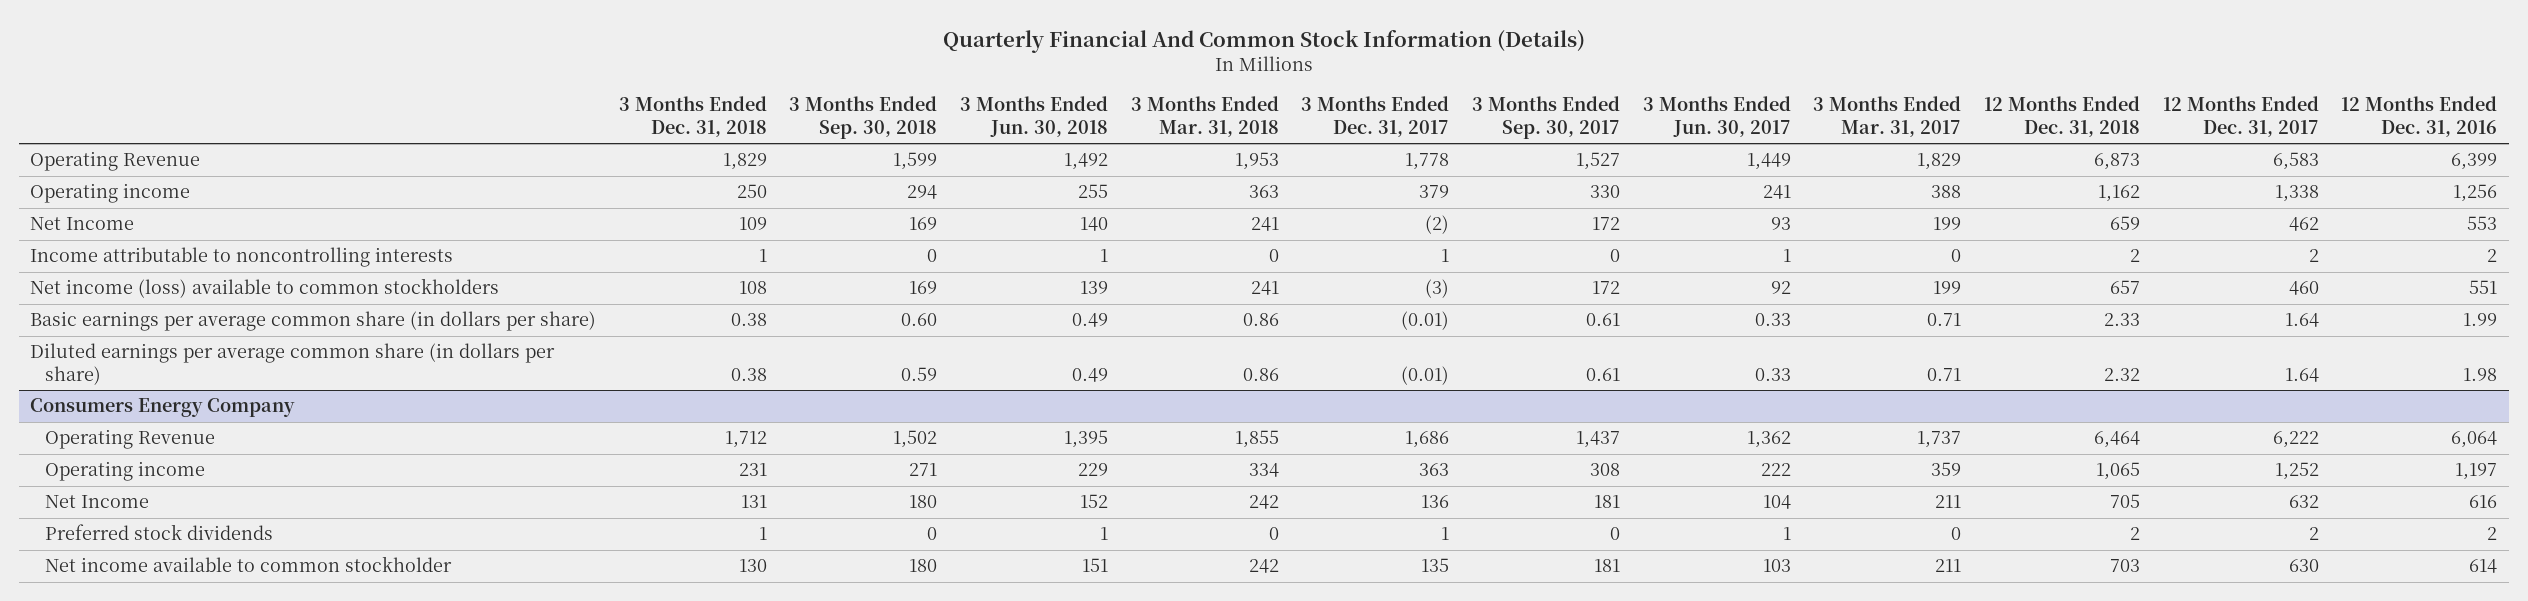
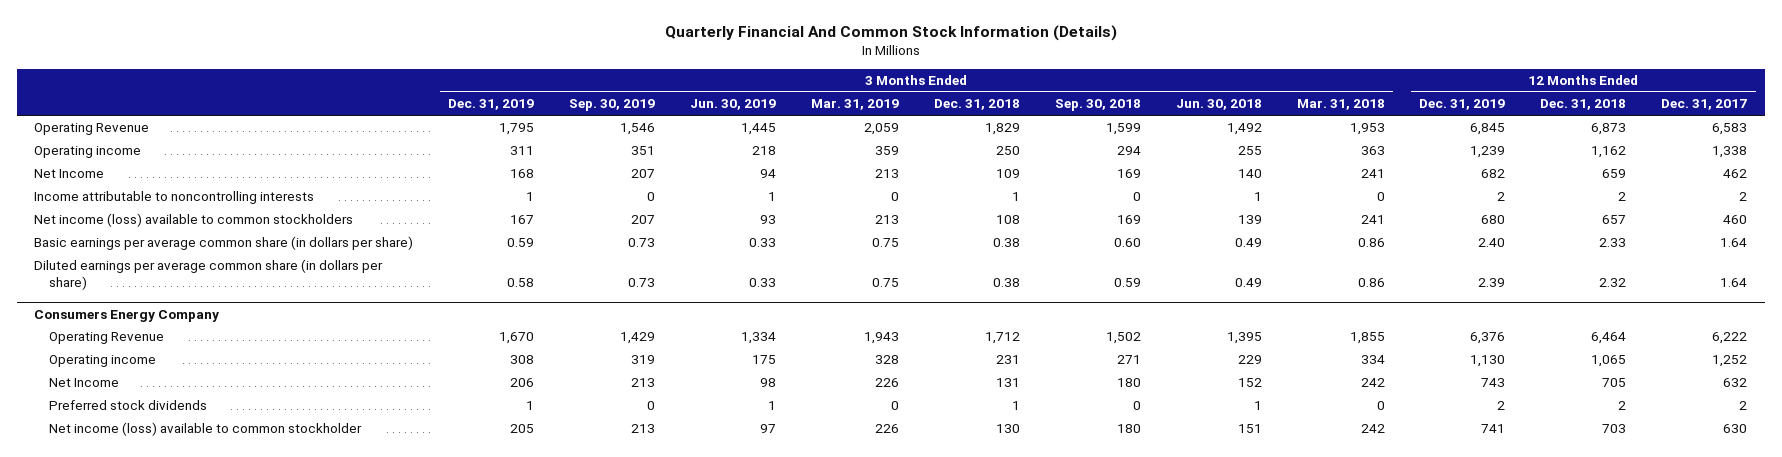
[1301,96,1450,137] 3 Months Ended Dec. 31, 2017 -> none
[1472,96,1621,139] 3 Months Ended Sep. 30, 2017 -> none
[1642,96,1791,137] 3 Months Ended Jun. 30, 2017 -> none
[1813,96,1962,137] 3 Months Ended Mar. 31, 2017 -> none
[2341,96,2498,137] 12 Months Ended Dec. 31, 2016 -> none
none -> [448,99,535,111] Dec. 31, 2019
none -> [569,99,656,112] Sep. 30, 2019
none -> [690,99,777,111] Jun. 30, 2019
none -> [810,99,899,111] Mar. 31, 2019
none -> [1419,99,1506,111] Dec. 31, 2019
[44,556,452,573] Net income available to common stockholder -> [48,422,362,437] Net income (loss) available to common stockholder

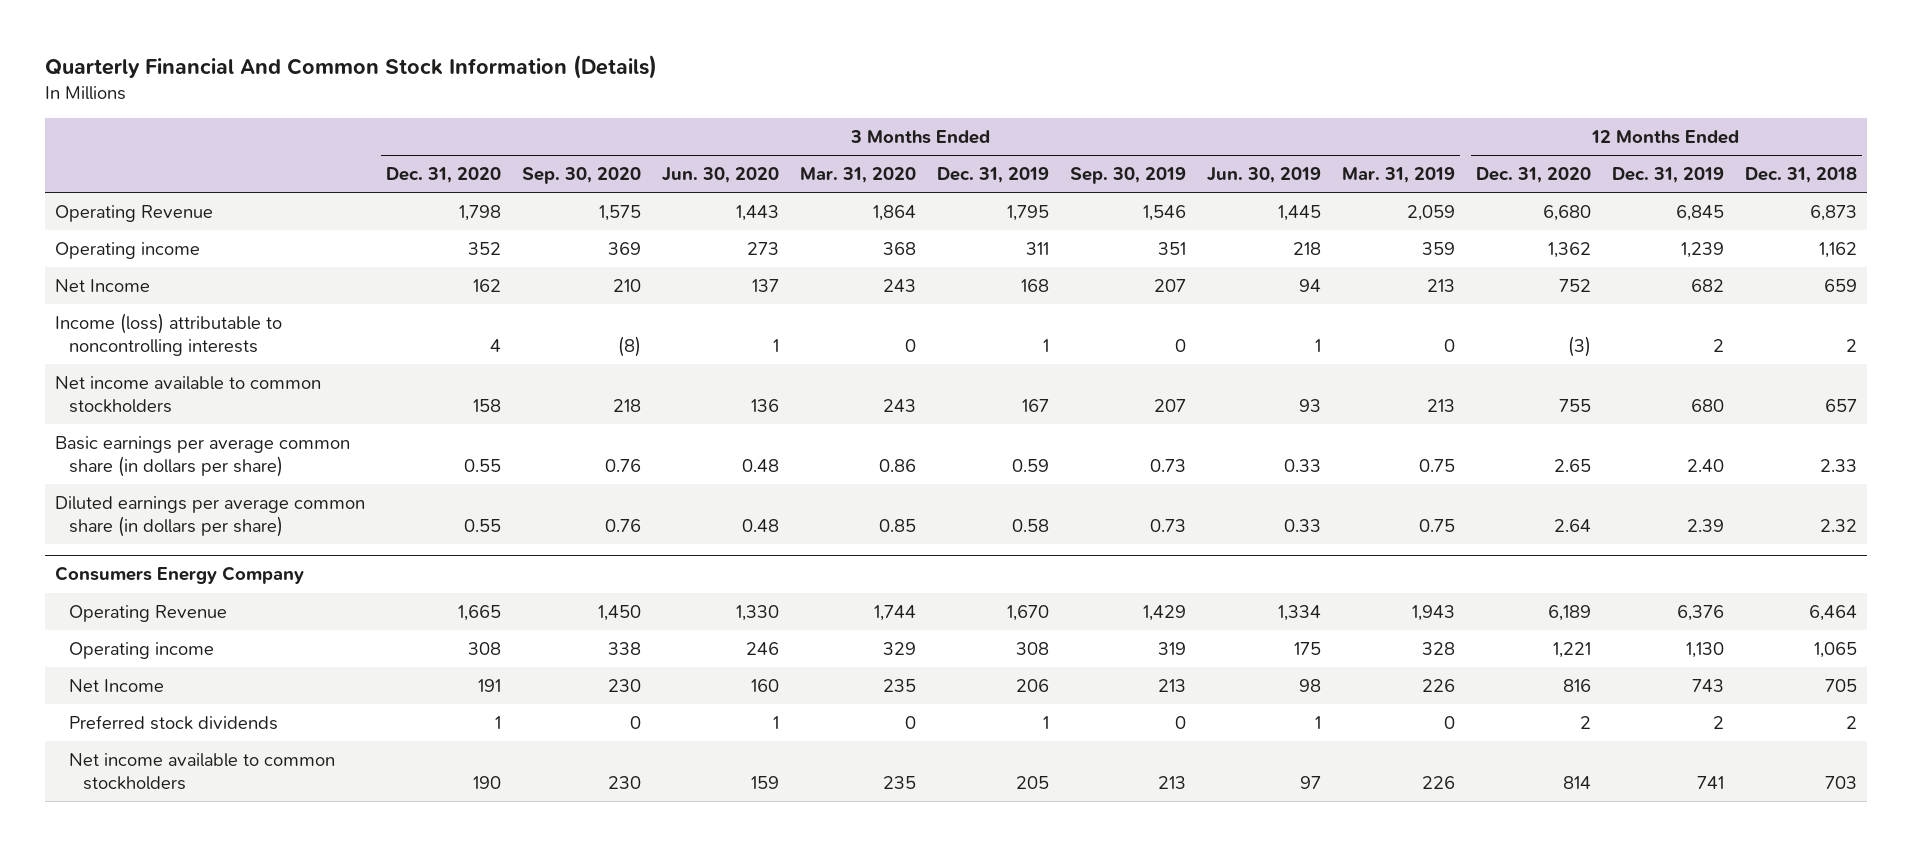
[933,99,1020,111] Dec. 31, 2018 -> none
[1054,99,1141,112] Sep. 30, 2018 -> none
[1175,99,1262,111] Jun. 30, 2018 -> none
[1296,99,1385,111] Mar. 31, 2018 -> none
[1661,99,1748,111] Dec. 31, 2017 -> none
none -> [386,167,502,184] Dec. 31, 2020
none -> [522,167,642,185] Sep. 30, 2020
none -> [662,167,780,184] Jun. 30, 2020
none -> [800,167,917,184] Mar. 31, 2020
none -> [1475,167,1591,184] Dec. 31, 2020
[34,191,315,205] Income attributable to noncontrolling interests -> [55,312,283,356] Income (loss) attributable to noncontrolling interests
[34,213,354,228] Net income (loss) available to common stockholders -> [55,375,322,413] Net income available to common stockholders
[48,422,362,437] Net income (loss) available to common stockholder -> [68,752,335,790] Net income available to common stockholders

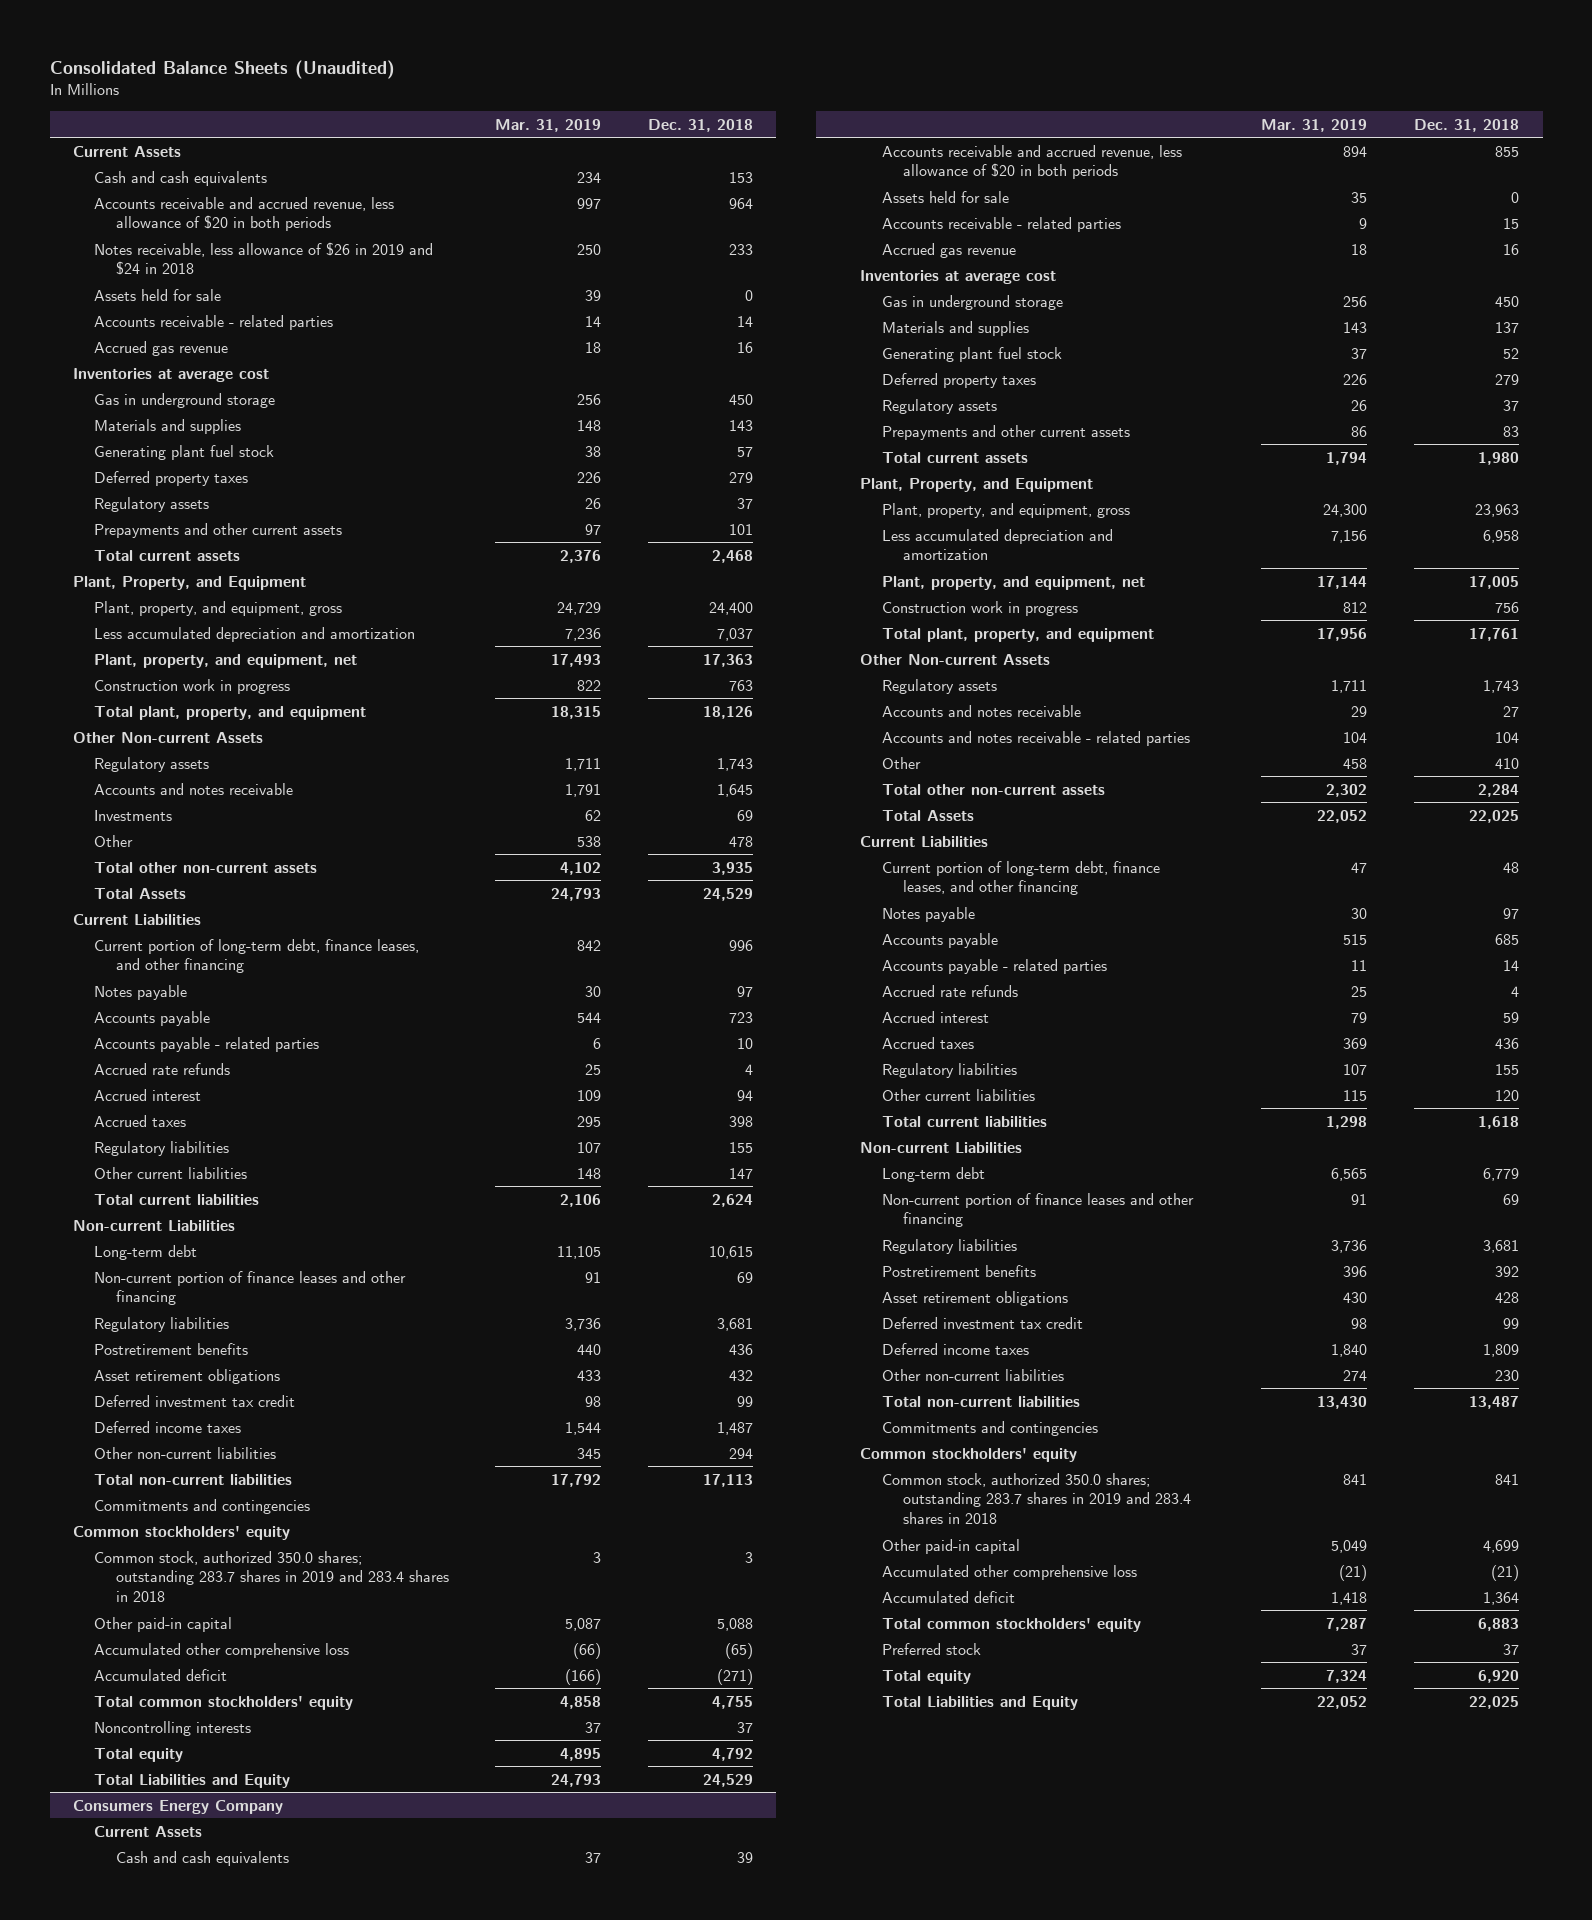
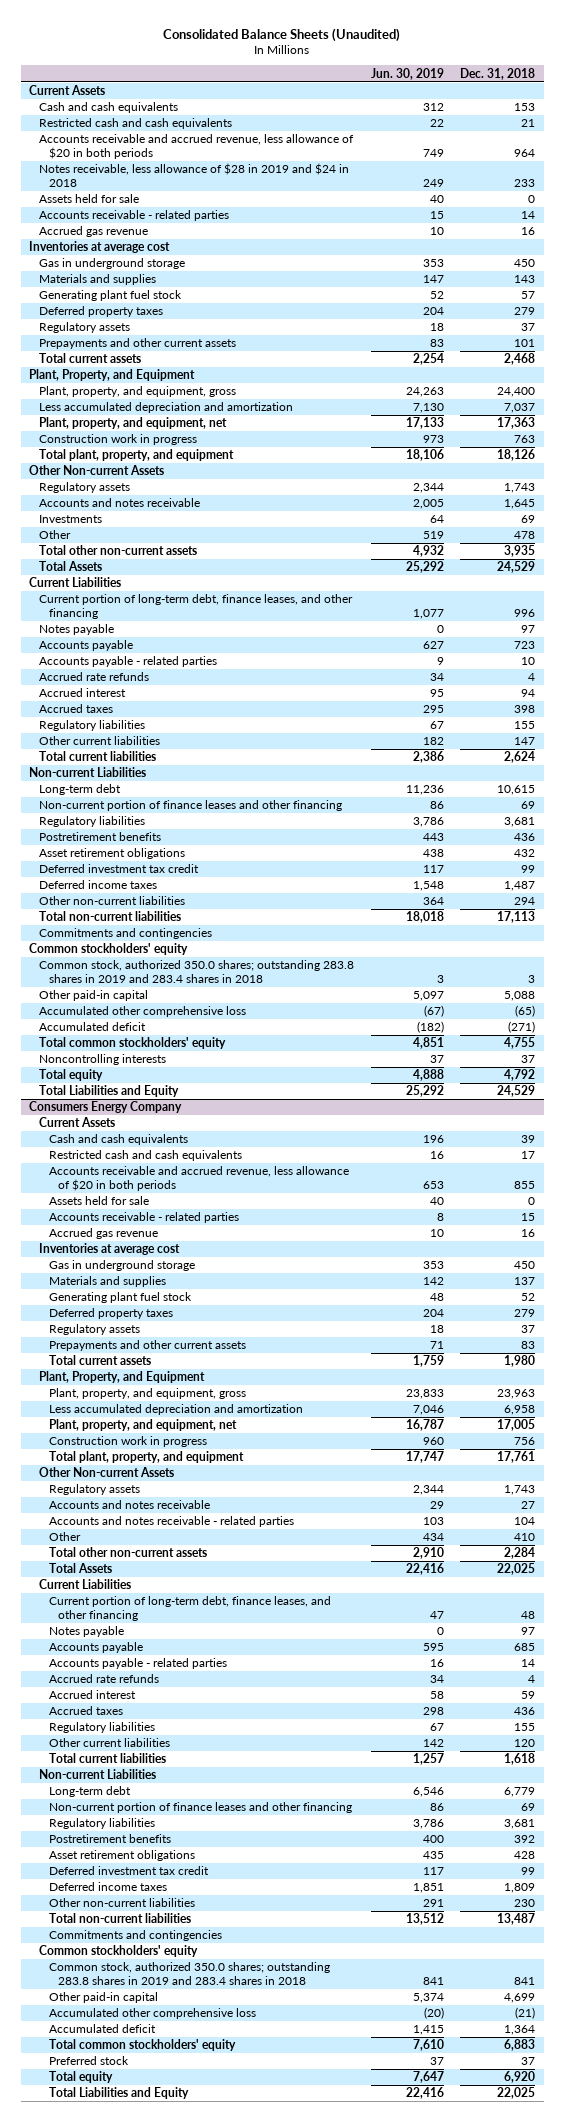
[495,118,602,132] Mar. 31, 2019 -> none
none -> [370,67,444,80] Jun. 30, 2019
none -> [38,118,232,130] Restricted cash and cash equivalents
[94,241,434,276] Notes receivable, less allowance of $26 in 2019 and $24 in 2018 -> [38,163,349,187] Notes receivable, less allowance of $28 in 2019 and $24 in 2018
[94,1550,449,1603] Common stock, authorized 350.0 shares; outstanding 283.7 shares in 2019 and 283.4 shares in 2018 -> [38,960,354,983] Common stock, authorized 350.0 shares; outstanding 283.8 shares in 2019 and 283.4 shares in 2018
none -> [48,1150,242,1162] Restricted cash and cash equivalents
[881,1472,1191,1525] Common stock, authorized 350.0 shares; outstanding 283.7 shares in 2019 and 283.4 shares in 2018 -> [48,1962,330,1985] Common stock, authorized 350.0 shares; outstanding 283.8 shares in 2019 and 283.4 shares in 2018

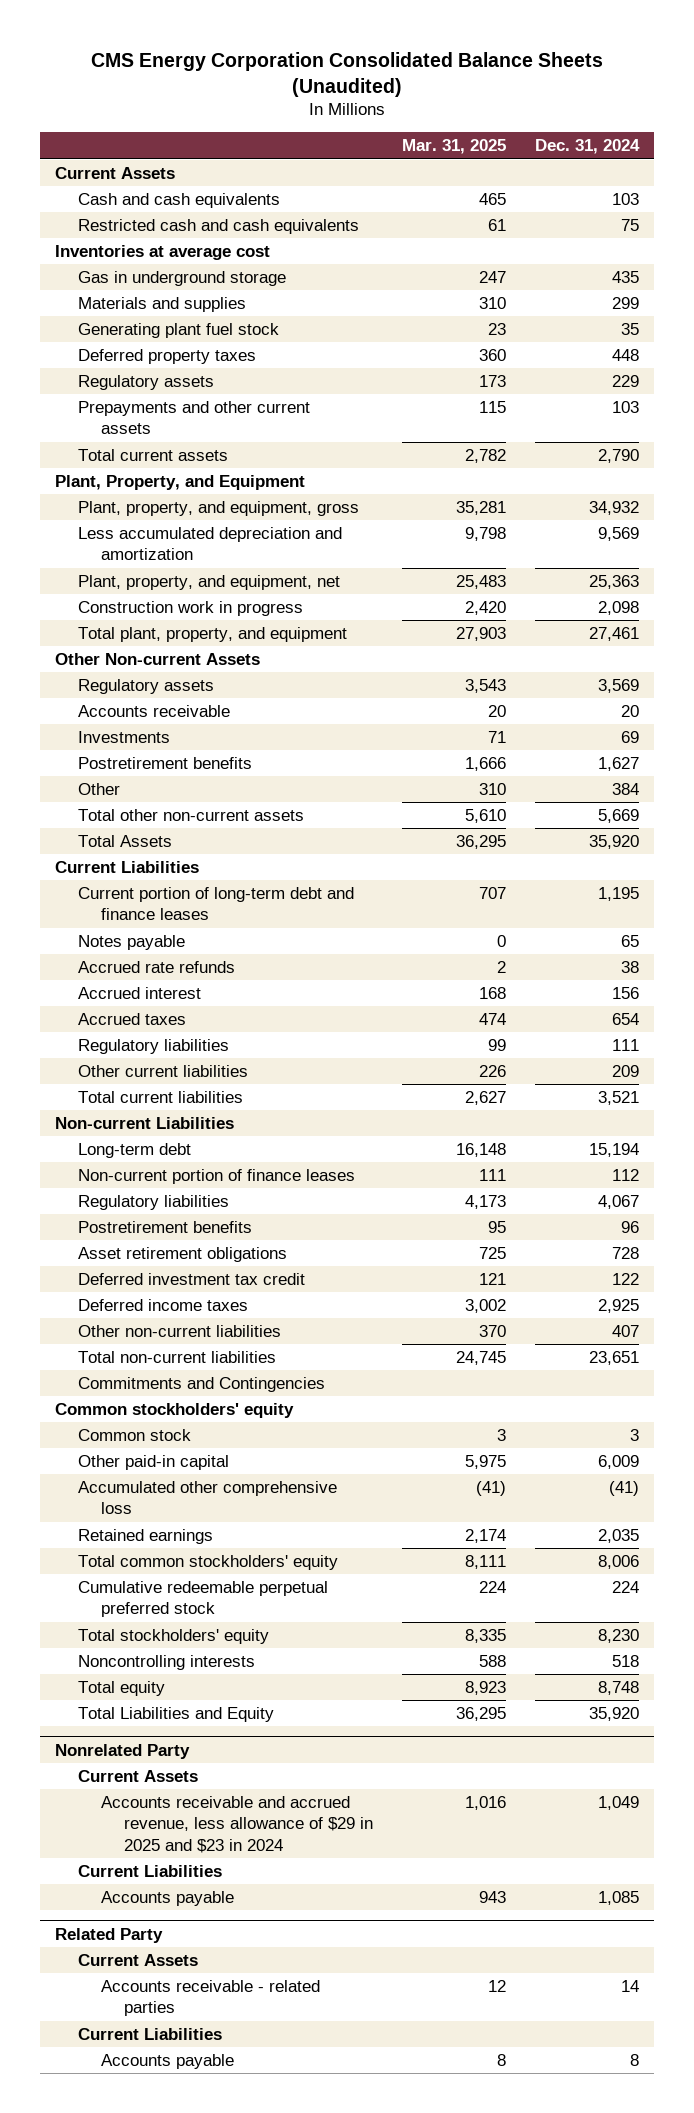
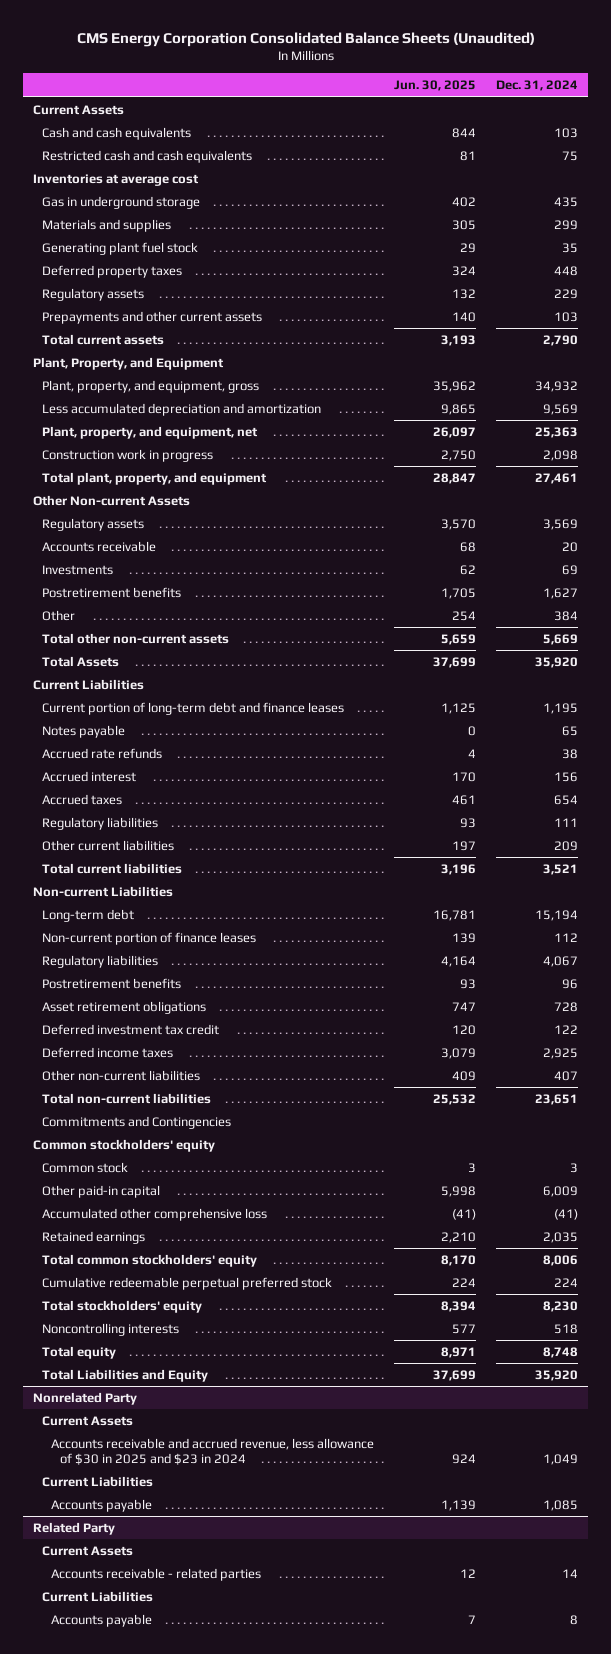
[402,139,507,155] Mar. 31, 2025 -> none
none -> [394,80,477,92] Jun. 30, 2025
[100,1795,373,1853] Accounts receivable and accrued revenue, less allowance of $29 in 2025 and $23 in 2024 -> [51,1437,375,1465] Accounts receivable and accrued revenue, less allowance of $30 in 2025 and $23 in 2024

